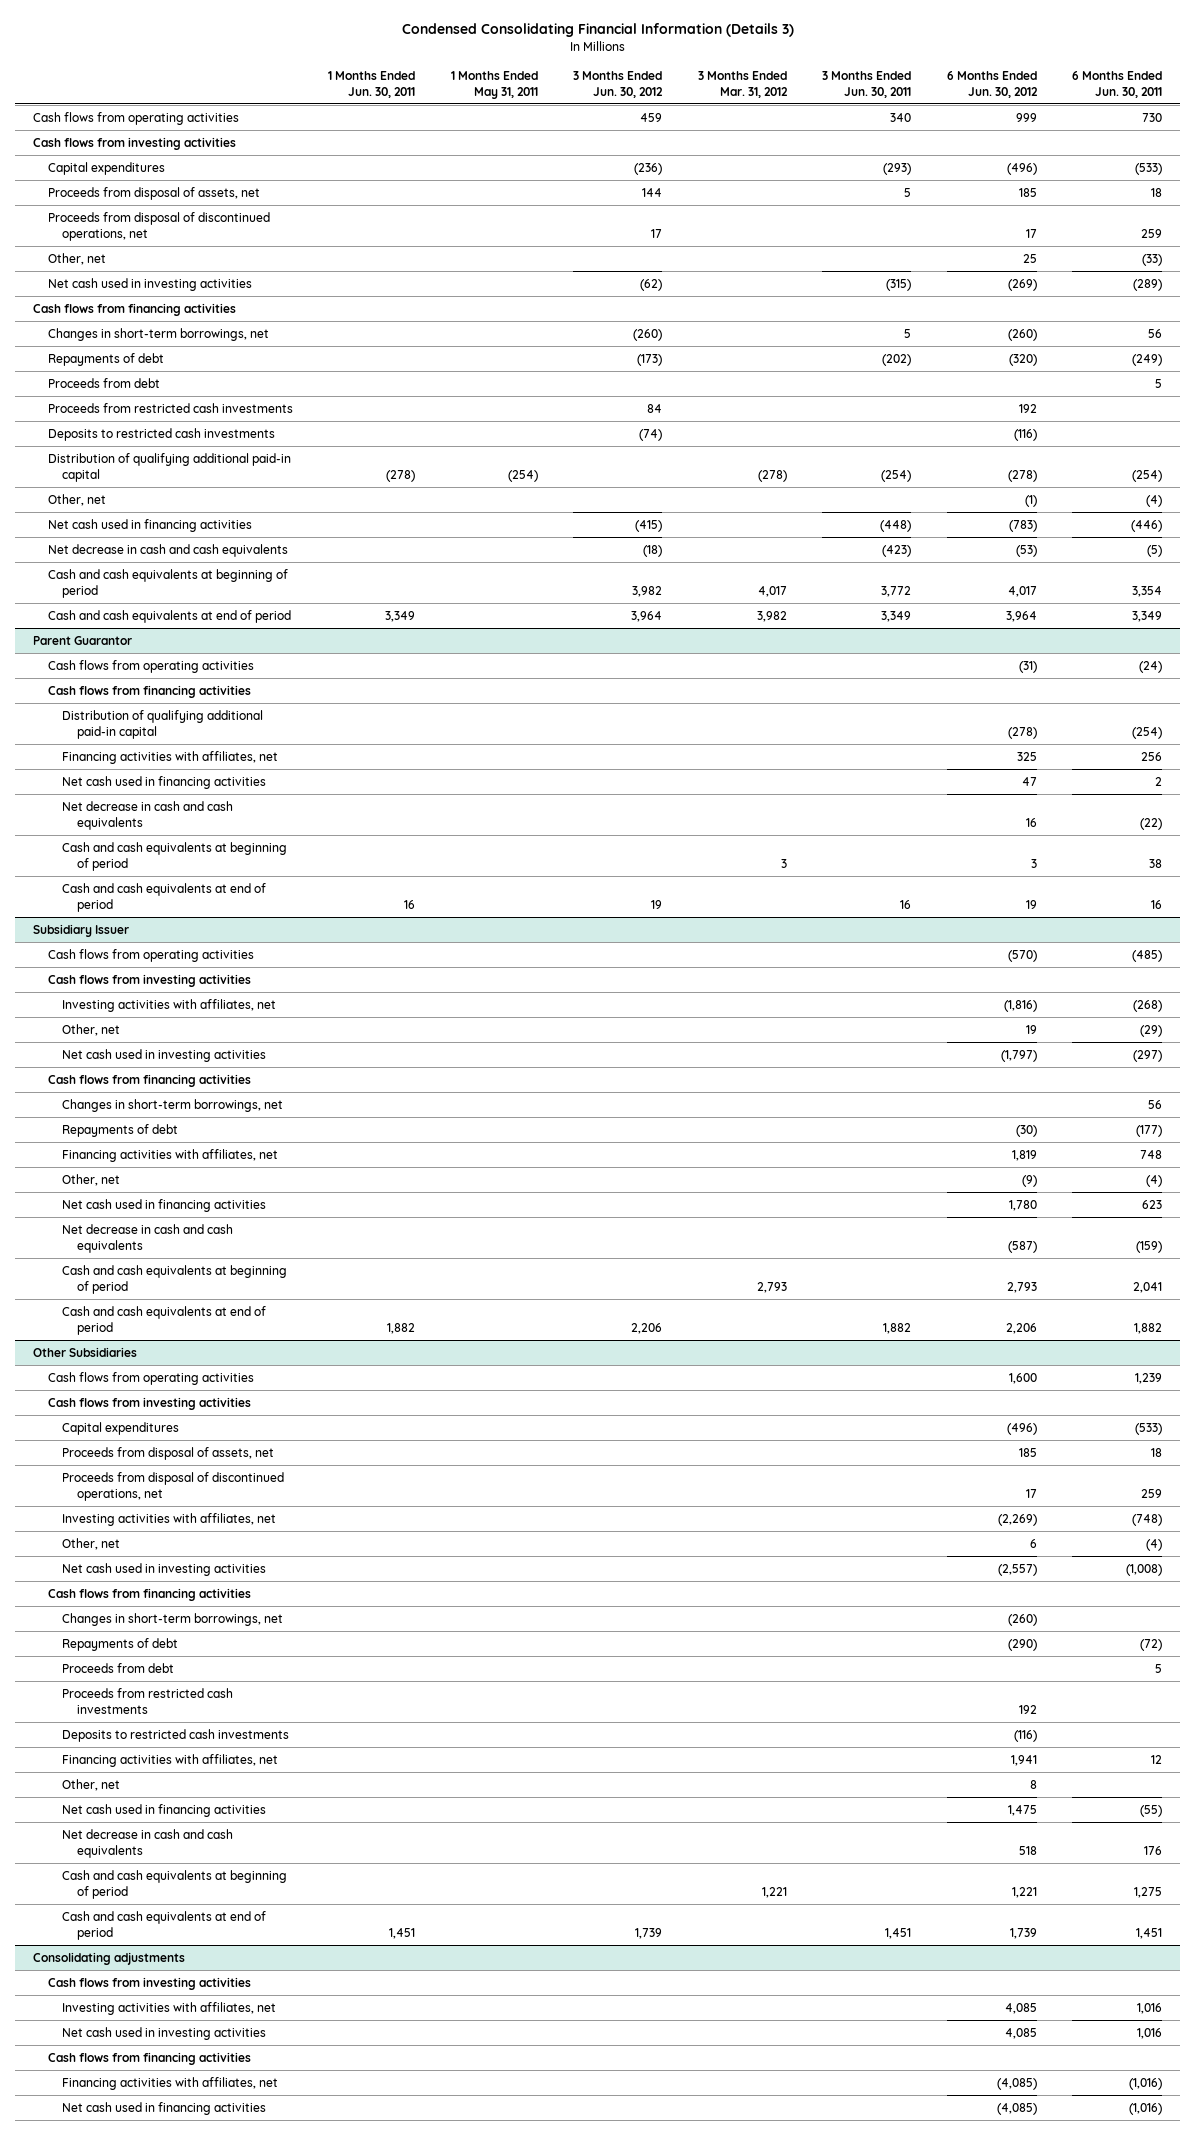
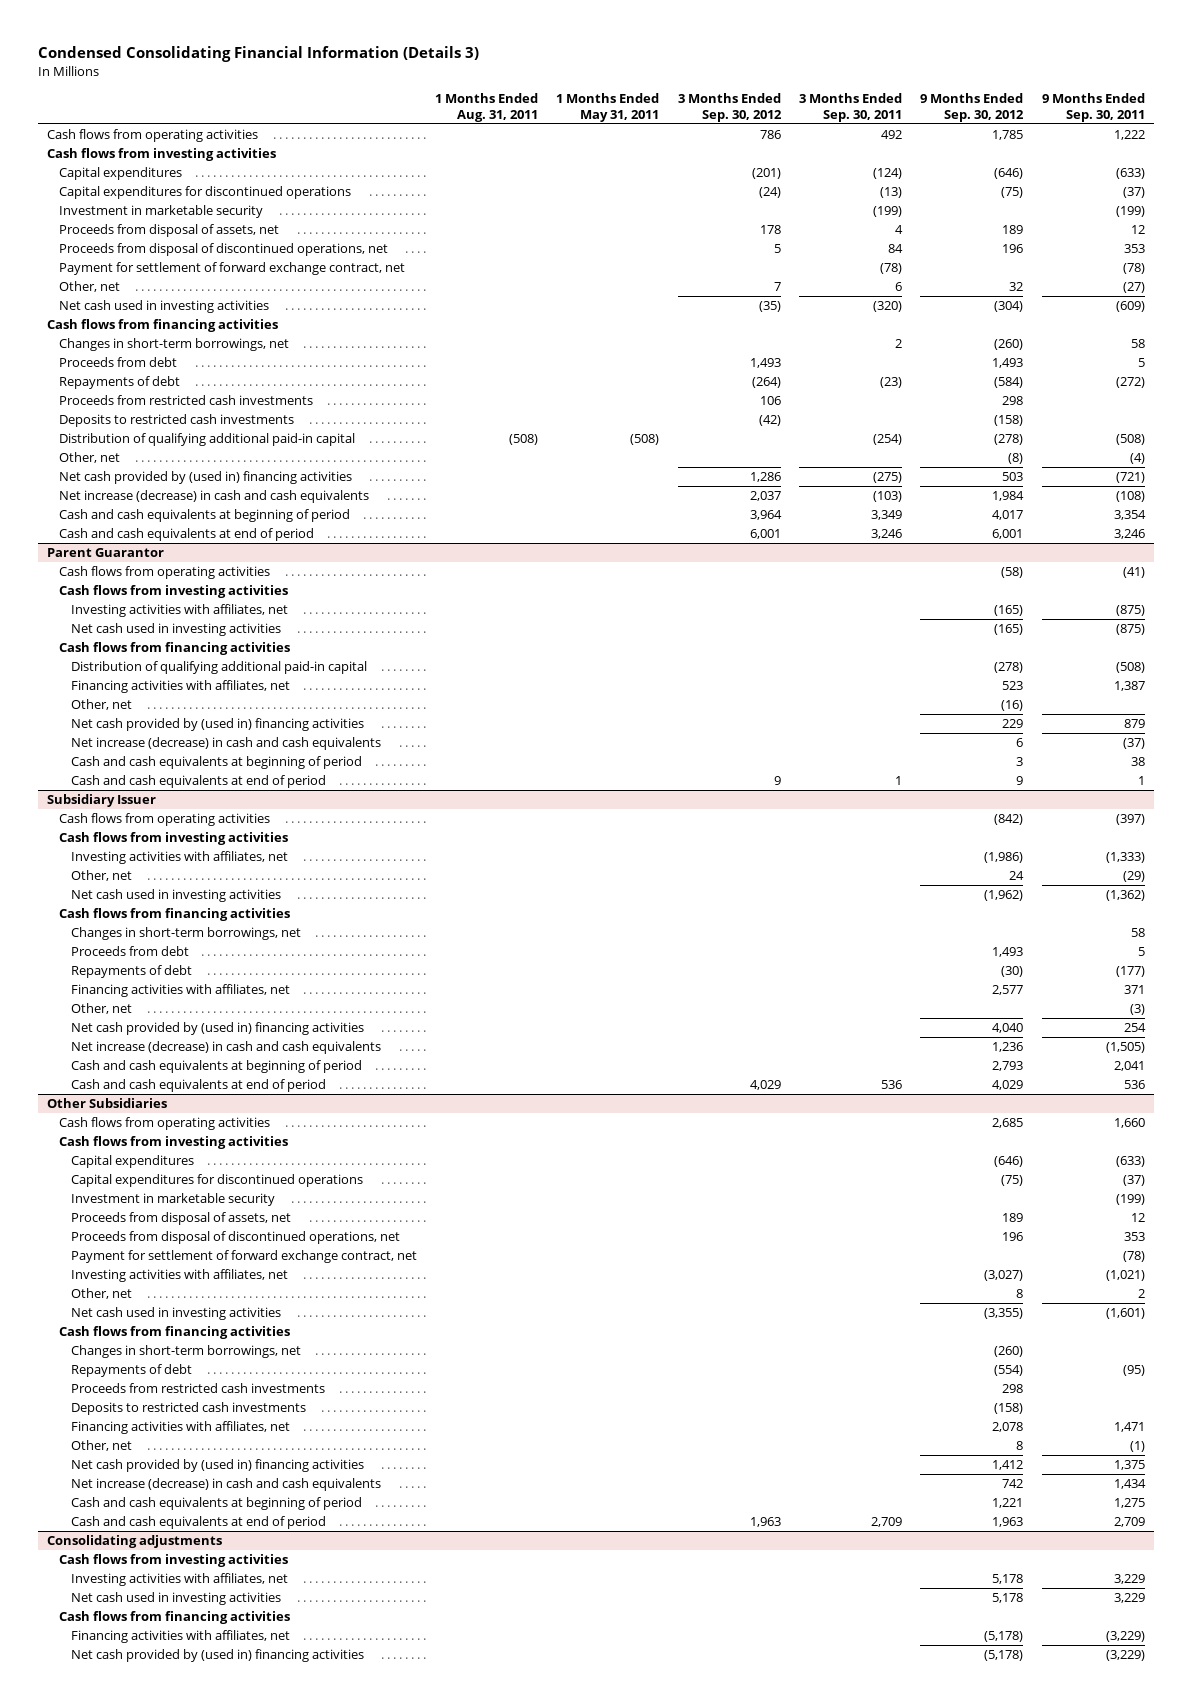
[328,70,416,98] 1 Months Ended Jun. 30, 2011 -> none
[573,70,664,98] 3 Months Ended Jun. 30, 2012 -> none
[697,70,788,98] 3 Months Ended Mar. 31, 2012 -> none
[822,70,912,98] 3 Months Ended Jun. 30, 2011 -> none
[946,70,1038,98] 6 Months Ended Jun. 30, 2012 -> none
[1072,70,1163,98] 6 Months Ended Jun. 30, 2011 -> none
none -> [434,93,538,122] 1 Months Ended Aug. 31, 2011
none -> [677,93,782,122] 3 Months Ended Sep. 30, 2012
none -> [799,93,903,122] 3 Months Ended Sep. 30, 2011
none -> [920,93,1025,122] 9 Months Ended Sep. 30, 2012
none -> [1041,93,1145,122] 9 Months Ended Sep. 30, 2011
none -> [58,186,351,200] Capital expenditures for discontinued operations
none -> [58,205,263,219] Investment in marketable security
none -> [58,262,405,276] Payment for settlement of forward exchange contract, net
[47,352,164,366] Repayments of debt -> [58,376,180,390] Repayments of debt
[507,469,538,482] (254) -> [630,434,660,446] (508)
[47,518,252,532] Net cash used in financing activities -> [58,471,352,485] Net cash provided by (used in) financing activities
[47,543,288,557] Net decrease in cash and cash equivalents -> [58,490,369,504] Net increase (decrease) in cash and cash equivalents
none -> [58,585,288,599] Cash flows from investing activities
none -> [70,604,288,618] Investing activities with affiliates, net
none -> [70,623,281,637] Net cash used in investing activities
none -> [70,699,132,711] Other, net
[62,775,267,789] Net cash used in financing activities -> [70,718,364,732] Net cash provided by (used in) financing activities
[62,800,234,830] Net decrease in cash and cash equivalents -> [70,737,381,751] Net increase (decrease) in cash and cash equivalents
none -> [70,946,189,957] Proceeds from debt
[62,1198,267,1212] Net cash used in financing activities -> [70,1022,364,1036] Net cash provided by (used in) financing activities
[62,1223,234,1253] Net decrease in cash and cash equivalents -> [70,1041,381,1055] Net increase (decrease) in cash and cash equivalents
none -> [70,1174,363,1188] Capital expenditures for discontinued operations
none -> [70,1193,275,1207] Investment in marketable security
none -> [70,1250,417,1264] Payment for settlement of forward exchange contract, net
[62,1662,175,1673] Proceeds from debt -> none
[62,1803,267,1817] Net cash used in financing activities -> [70,1459,364,1473] Net cash provided by (used in) financing activities
[62,1828,234,1858] Net decrease in cash and cash equivalents -> [70,1478,381,1492] Net increase (decrease) in cash and cash equivalents
[62,2101,267,2115] Net cash used in financing activities -> [70,1649,364,1663] Net cash provided by (used in) financing activities

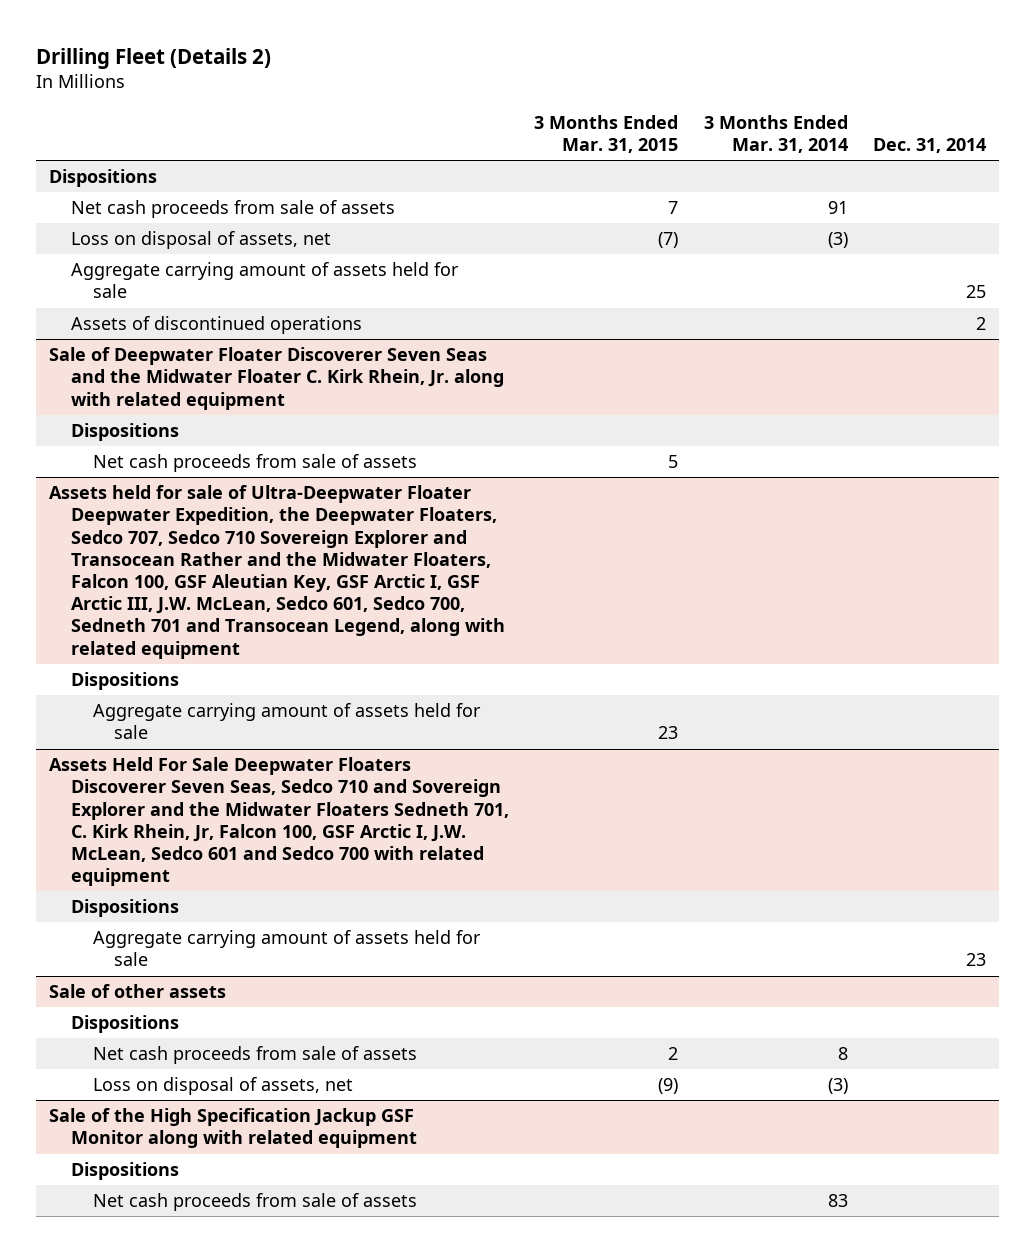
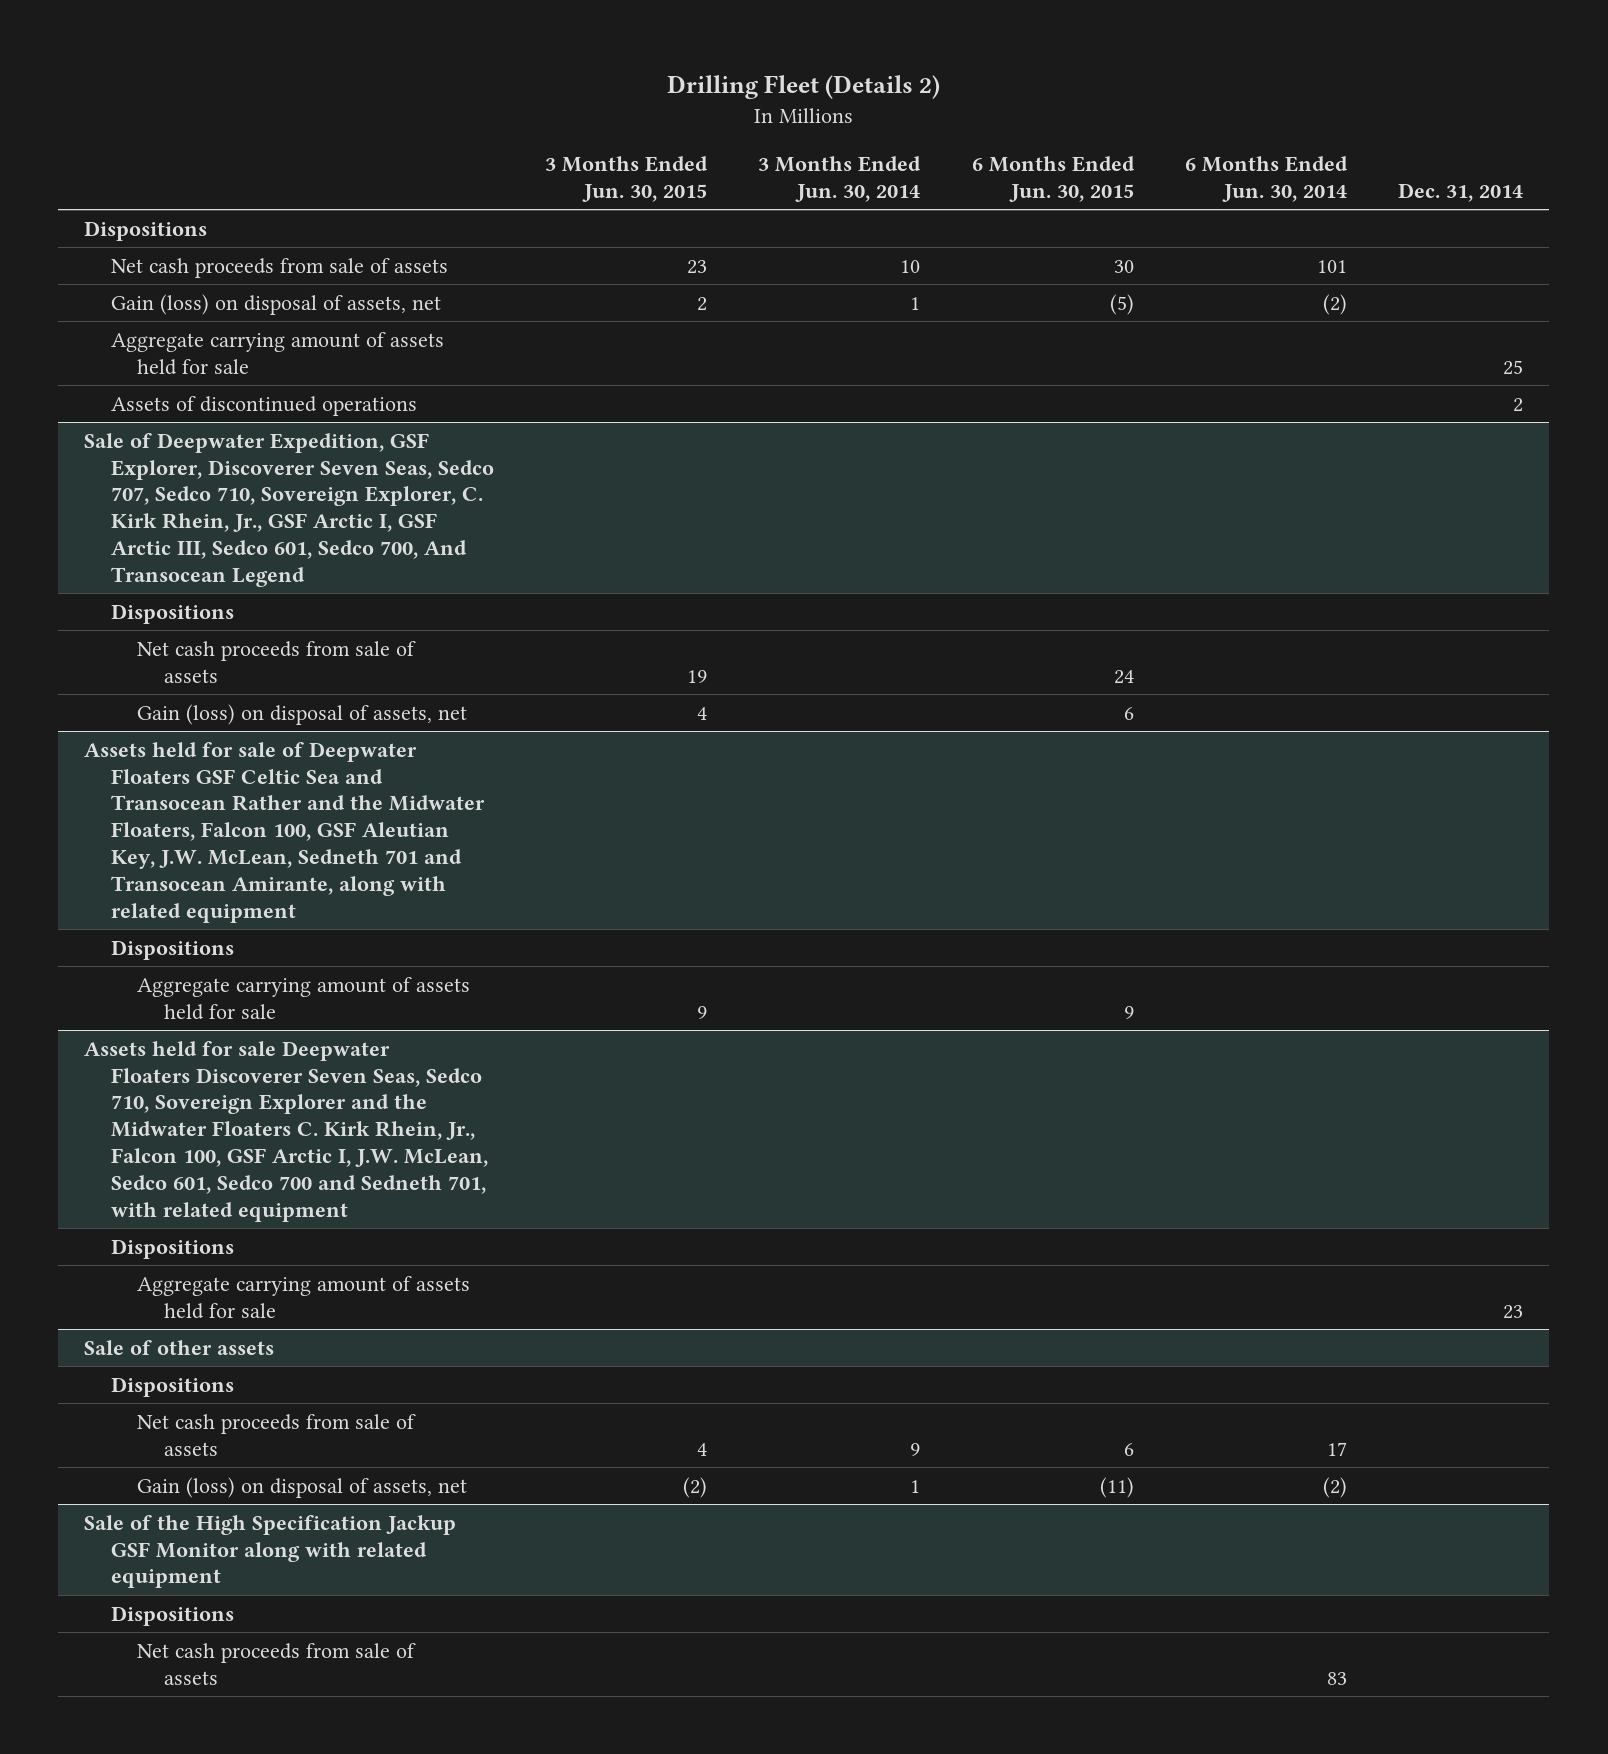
[534,114,679,153] 3 Months Ended Mar. 31, 2015 -> none
[703,114,848,153] 3 Months Ended Mar. 31, 2014 -> none
none -> [545,155,709,202] 3 Months Ended Jun. 30, 2015
none -> [758,155,922,202] 3 Months Ended Jun. 30, 2014
none -> [971,155,1135,202] 6 Months Ended Jun. 30, 2015
none -> [1185,155,1349,202] 6 Months Ended Jun. 30, 2014
[70,231,331,250] Loss on disposal of assets, net -> [110,293,441,315] Gain (loss) on disposal of assets, net
[49,347,504,410] Sale of Deepwater Floater Discoverer Seven Seas and the Midwater Floater C. Kirk Rhein, Jr. along with related equipment -> none
[70,423,179,442] Dispositions -> none
[92,454,417,473] Net cash proceeds from sale of assets -> none
none -> [84,432,494,587] Sale of Deepwater Expedition, GSF Explorer, Discoverer Seven Seas, Sedco 707, Sedco 710, Sovereign Explorer, C. Kirk Rhein, Jr., GSF Arctic I, GSF Arctic III, Sedco 601, Sedco 700, And Transocean Legend
none -> [110,603,234,624] Dispositions
none -> [137,640,417,683] Net cash proceeds from sale of assets
none -> [137,703,468,725] Gain (loss) on disposal of assets, net
[49,485,505,659] Assets held for sale of Ultra-Deepwater Floater Deepwater Expedition, the Deepwater Floaters, Sedco 707, Sedco 710 Sovereign Explorer and Transocean Rather and the Midwater Floaters, Falcon 100, GSF Aleutian Key, GSF Arctic I, GSF Arctic III, J.W. McLean, Sedco 601, Sedco 700, Sedneth 701 and Transocean Legend, along with related equipment -> [84,741,485,923] Assets held for sale of Deepwater Floaters GSF Celtic Sea and Transocean Rather and the Midwater Floaters, Falcon 100, GSF Aleutian Key, J.W. McLean, Sedneth 701 and Transocean Amirante, along with related equipment
[49,757,509,887] Assets Held For Sale Deepwater Floaters Discoverer Seven Seas, Sedco 710 and Sovereign Explorer and the Midwater Floaters Sedneth 701, C. Kirk Rhein, Jr, Falcon 100, GSF Arctic I, J.W. McLean, Sedco 601 and Sedco 700 with related equipment -> [84,1040,488,1222] Assets held for sale Deepwater Floaters Discoverer Seven Seas, Sedco 710, Sovereign Explorer and the Midwater Floaters C. Kirk Rhein, Jr., Falcon 100, GSF Arctic I, J.W. McLean, Sedco 601, Sedco 700 and Sedneth 701, with related equipment
[92,1077,353,1096] Loss on disposal of assets, net -> [137,1476,468,1498] Gain (loss) on disposal of assets, net

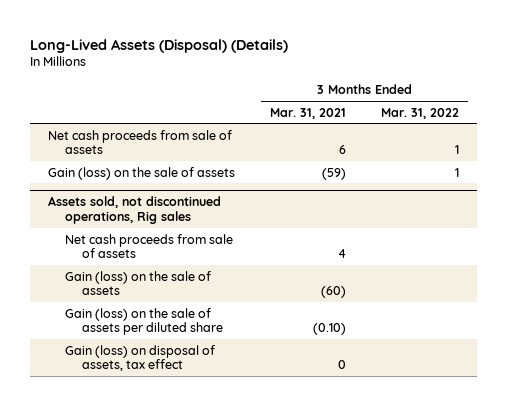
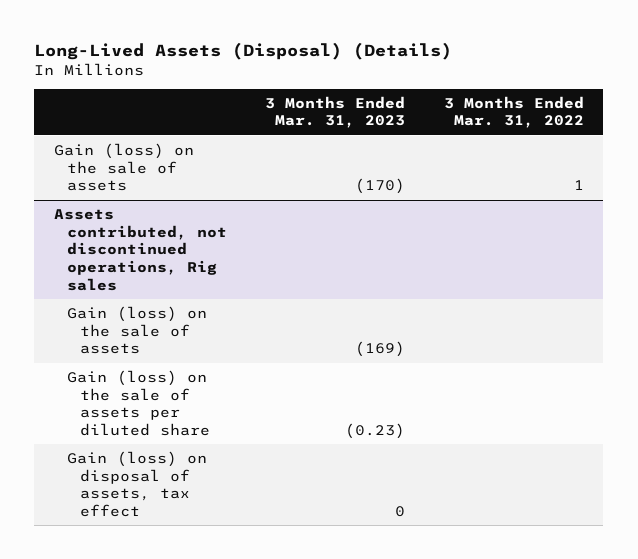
[270,107,347,119] Mar. 31, 2021 -> none
none -> [265,95,406,129] 3 Months Ended Mar. 31, 2023
[47,129,232,155] Net cash proceeds from sale of assets -> none
[65,233,234,259] Net cash proceeds from sale of assets -> none
[47,195,221,224] Assets sold, not discontinued operations, Rig sales -> [53,208,227,291] Assets contributed, not discontinued operations, Rig sales

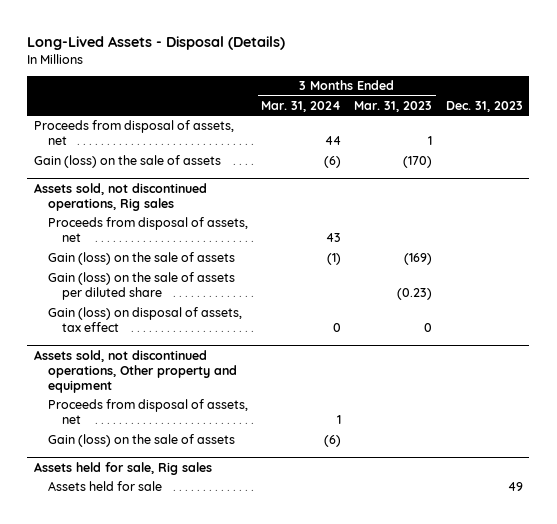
[34,42,453,61] Long-Lived Assets (Disposal) (Details) -> [27,35,286,50] Long-Lived Assets - Disposal (Details)
[443,95,584,129] 3 Months Ended Mar. 31, 2022 -> none
none -> [261,101,342,113] Mar. 31, 2024
none -> [445,101,523,113] Dec. 31, 2023
none -> [34,120,235,146] Proceeds from disposal of assets, net
[53,208,227,291] Assets contributed, not discontinued operations, Rig sales -> [34,182,208,211] Assets sold, not discontinued operations, Rig sales
none -> [47,217,248,243] Proceeds from disposal of assets, net
none -> [34,349,237,393] Assets sold, not discontinued operations, Other property and equipment
none -> [47,399,248,425] Proceeds from disposal of assets, net
none -> [47,434,235,448] Gain (loss) on the sale of assets
none -> [34,461,213,475] Assets held for sale, Rig sales
none -> [47,481,162,492] Assets held for sale

